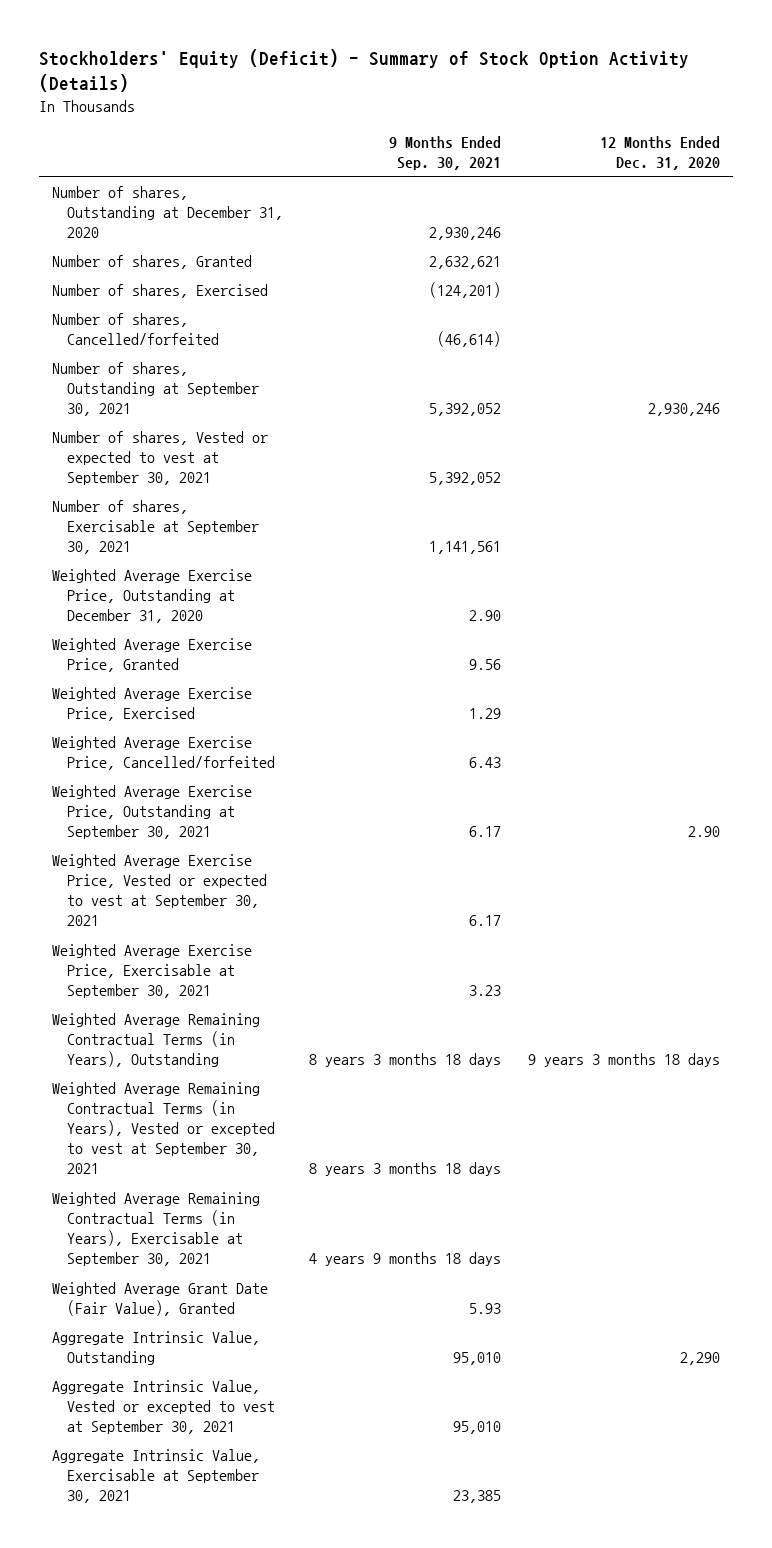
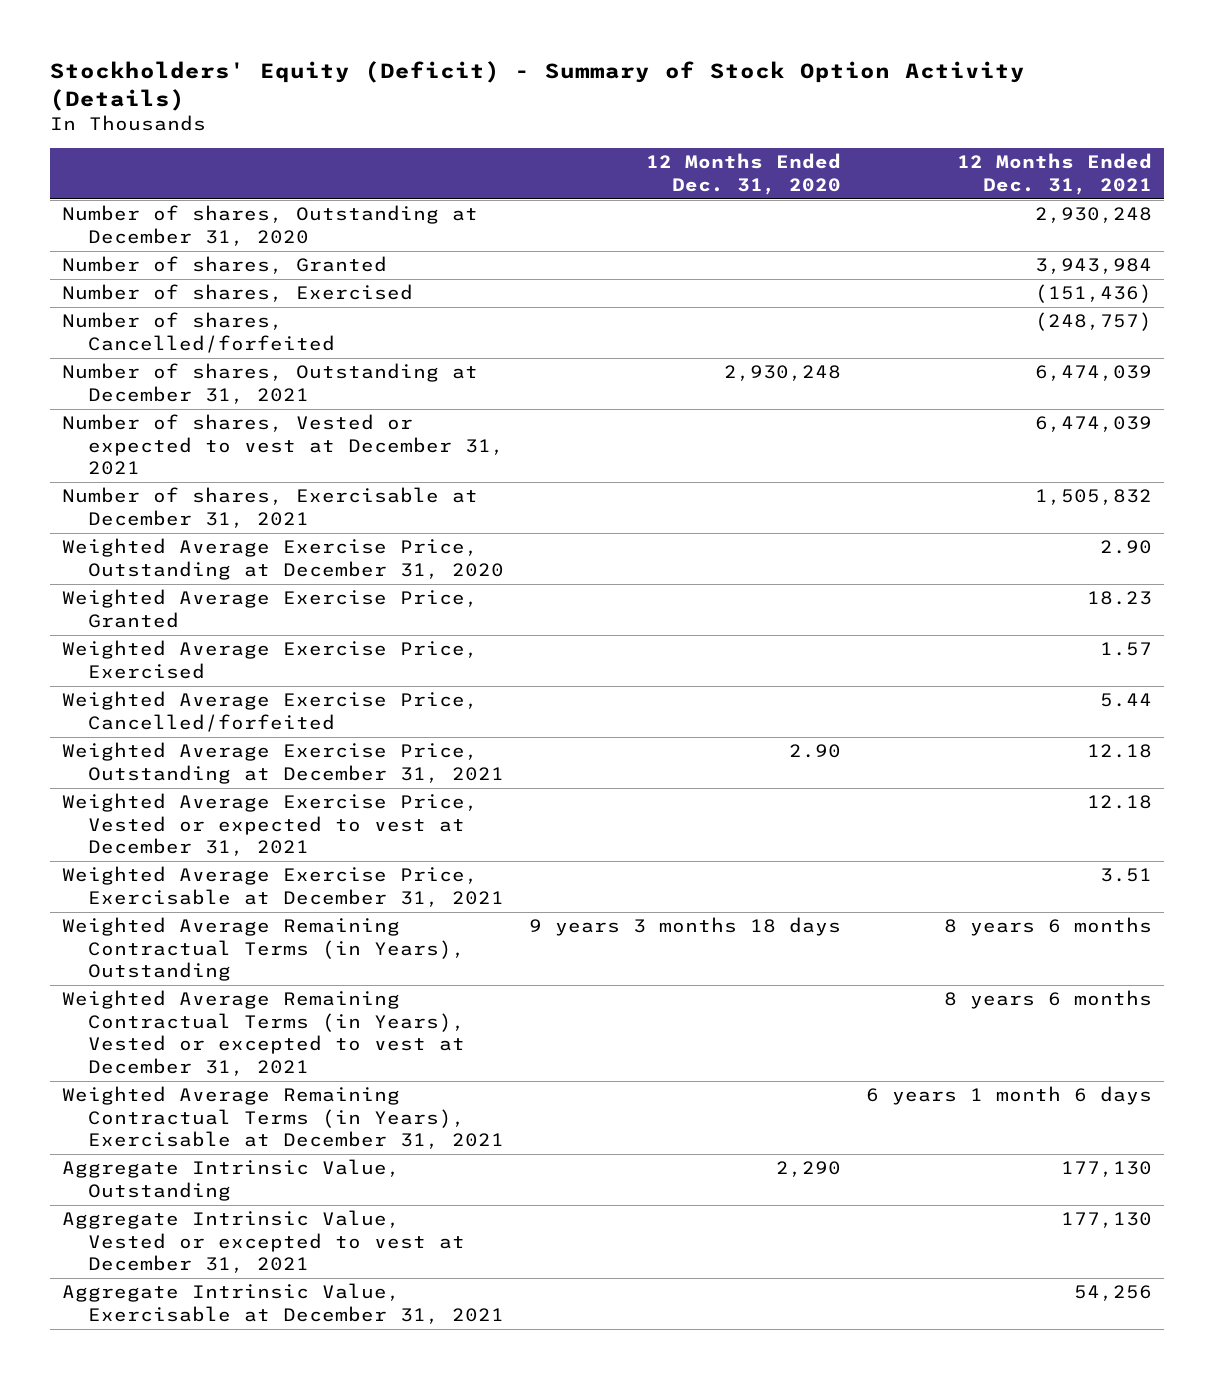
[389,135,502,171] 9 Months Ended Sep. 30, 2021 -> none
none -> [956,153,1152,195] 12 Months Ended Dec. 31, 2021
[52,361,259,417] Number of shares, Outstanding at September 30, 2021 -> [62,363,479,404] Number of shares, Outstanding at December 31, 2021
[648,403,721,417] 2,930,246 -> [723,365,841,382] 2,930,248
[52,430,269,486] Number of shares, Vested or expected to vest at September 30, 2021 -> [62,414,504,476] Number of shares, Vested or expected to vest at December 31, 2021
[52,499,259,555] Number of shares, Exercisable at September 30, 2021 -> [62,487,479,528] Number of shares, Exercisable at December 31, 2021
[52,784,253,840] Weighted Average Exercise Price, Outstanding at September 30, 2021 -> [62,742,504,784] Weighted Average Exercise Price, Outstanding at December 31, 2021
[52,853,267,927] Weighted Average Exercise Price, Vested or expected to vest at September 30, 2021 -> [62,793,479,857] Weighted Average Exercise Price, Vested or expected to vest at December 31, 2021
[52,943,253,999] Weighted Average Exercise Price, Exercisable at September 30, 2021 -> [62,866,504,907] Weighted Average Exercise Price, Exercisable at December 31, 2021
[52,1281,269,1316] Weighted Average Grant Date (Fair Value), Granted -> none
[52,1081,275,1175] Weighted Average Remaining Contractual Terms (in Years), Vested or excepted to vest at September 30, 2021 -> [62,990,465,1076] Weighted Average Remaining Contractual Terms (in Years), Vested or excepted to vest at December 31, 2021
[52,1191,261,1267] Weighted Average Remaining Contractual Terms (in Years), Exercisable at September 30, 2021 -> [62,1086,504,1150] Weighted Average Remaining Contractual Terms (in Years), Exercisable at December 31, 2021
[52,1379,275,1435] Aggregate Intrinsic Value, Vested or excepted to vest at September 30, 2021 -> [62,1210,465,1274] Aggregate Intrinsic Value, Vested or excepted to vest at December 31, 2021
[52,1448,261,1504] Aggregate Intrinsic Value, Exercisable at September 30, 2021 -> [62,1283,504,1324] Aggregate Intrinsic Value, Exercisable at December 31, 2021

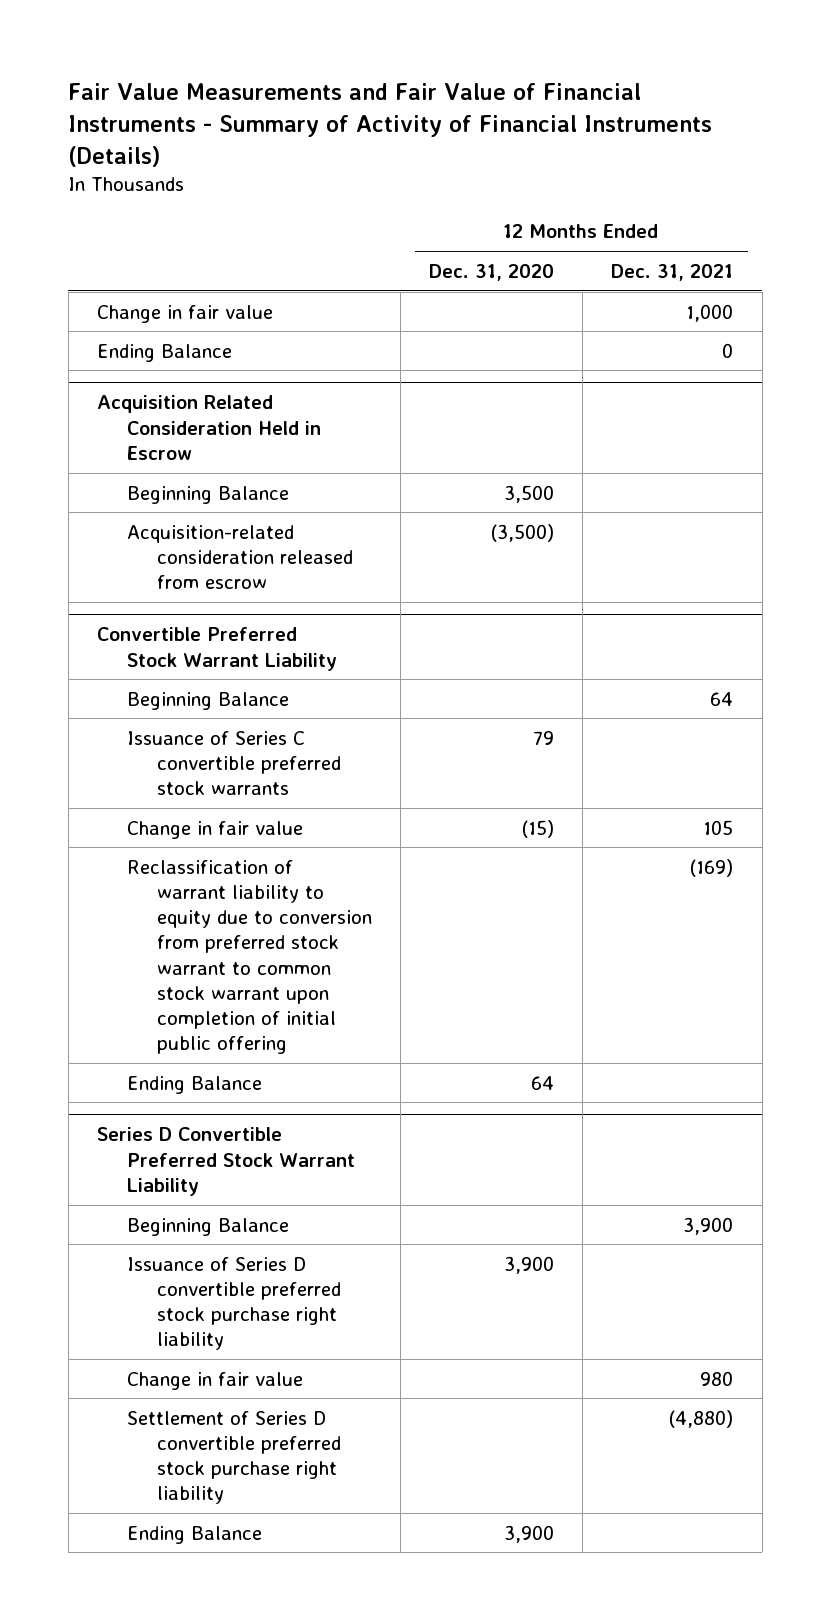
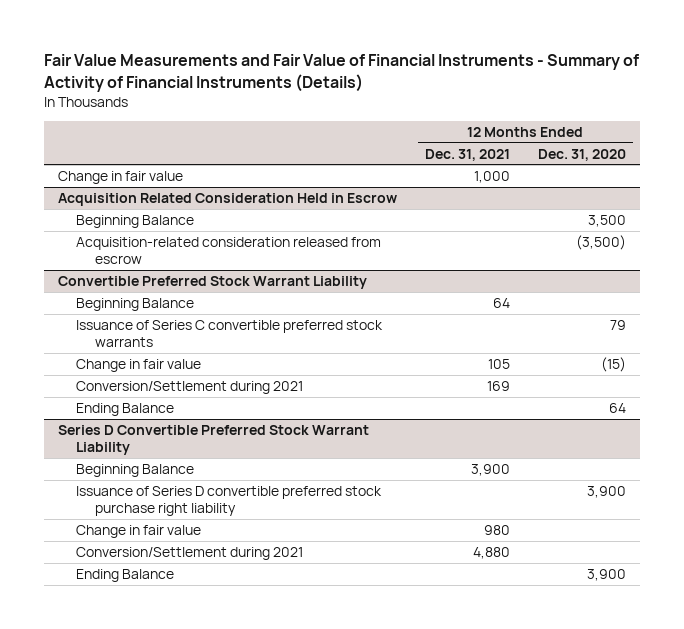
[96,343,232,362] Ending Balance -> none
[126,859,372,1055] Reclassification of warrant liability to equity due to conversion from preferred stock warrant to common stock warrant upon completion of initial public offering -> none
none -> [76,381,304,395] Conversion/Settlement during 2021
[126,1410,341,1505] Settlement of Series D convertible preferred stock purchase right liability -> none
none -> [76,547,304,561] Conversion/Settlement during 2021

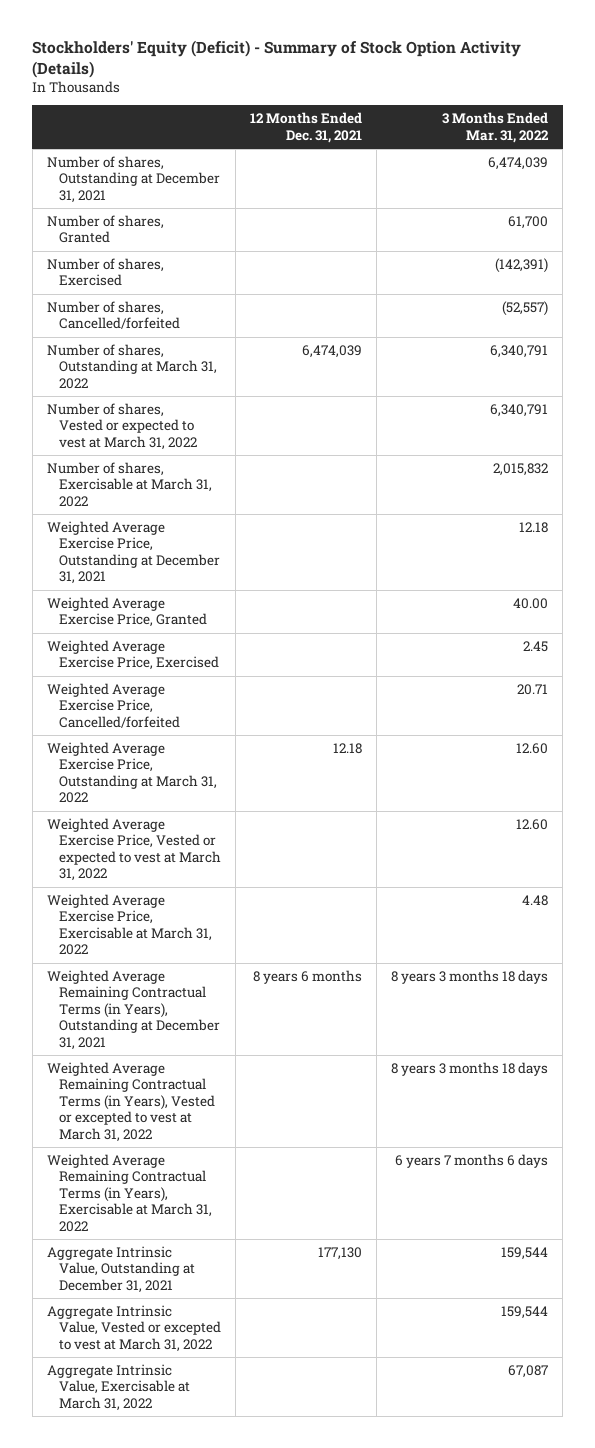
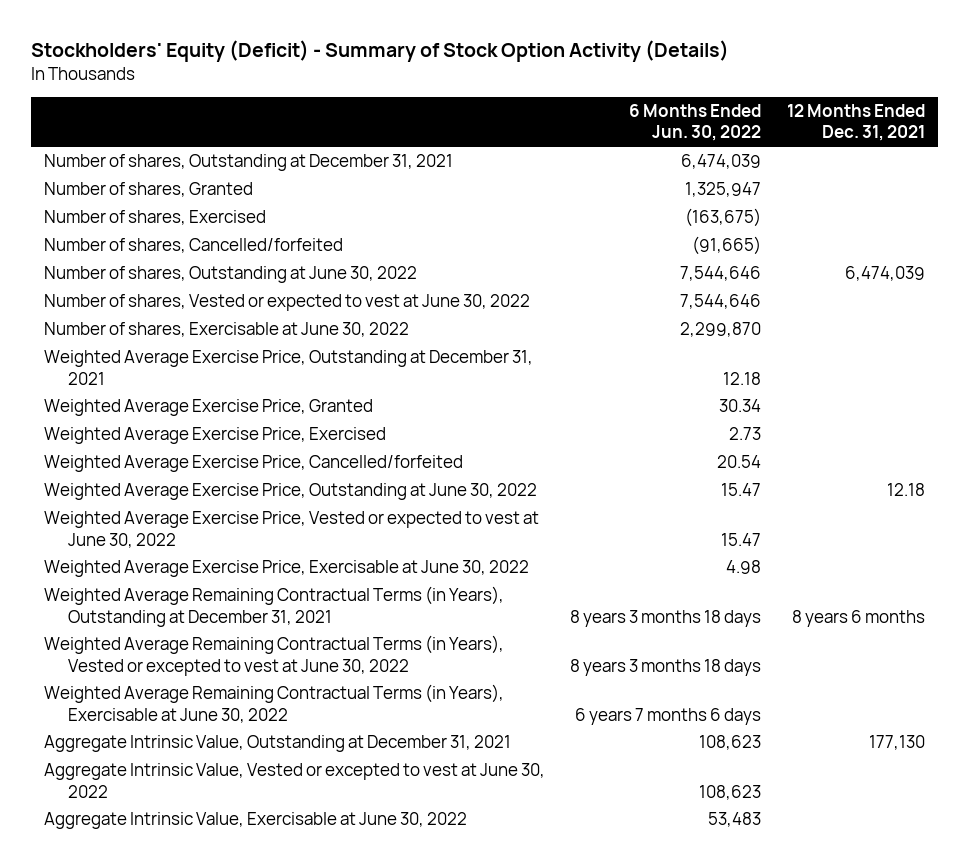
[442,112,550,143] 3 Months Ended Mar. 31, 2022 -> none
none -> [629,104,762,142] 6 Months Ended Jun. 30, 2022
[46,344,218,389] Number of shares, Outstanding at March 31, 2022 -> [43,266,417,284] Number of shares, Outstanding at June 30, 2022
[46,403,198,450] Number of shares, Vested or expected to vest at March 31, 2022 -> [43,294,530,312] Number of shares, Vested or expected to vest at June 30, 2022
[46,462,213,507] Number of shares, Exercisable at March 31, 2022 -> [43,322,409,338] Number of shares, Exercisable at June 30, 2022
[46,742,218,804] Weighted Average Exercise Price, Outstanding at March 31, 2022 -> [43,483,537,501] Weighted Average Exercise Price, Outstanding at June 30, 2022
[46,818,222,882] Weighted Average Exercise Price, Vested or expected to vest at March 31, 2022 -> [43,511,539,548] Weighted Average Exercise Price, Vested or expected to vest at June 30, 2022
[46,894,213,956] Weighted Average Exercise Price, Exercisable at March 31, 2022 -> [43,560,529,578] Weighted Average Exercise Price, Exercisable at June 30, 2022
[46,1062,216,1142] Weighted Average Remaining Contractual Terms (in Years), Vested or excepted to vest at March 31, 2022 -> [43,635,504,676] Weighted Average Remaining Contractual Terms (in Years), Vested or excepted to vest at June 30, 2022
[46,1154,213,1232] Weighted Average Remaining Contractual Terms (in Years), Exercisable at March 31, 2022 -> [43,684,504,723] Weighted Average Remaining Contractual Terms (in Years), Exercisable at June 30, 2022
[46,1305,222,1352] Aggregate Intrinsic Value, Vested or excepted to vest at March 31, 2022 -> [43,763,545,798] Aggregate Intrinsic Value, Vested or excepted to vest at June 30, 2022
[46,1364,191,1411] Aggregate Intrinsic Value, Exercisable at March 31, 2022 -> [43,812,467,830] Aggregate Intrinsic Value, Exercisable at June 30, 2022

